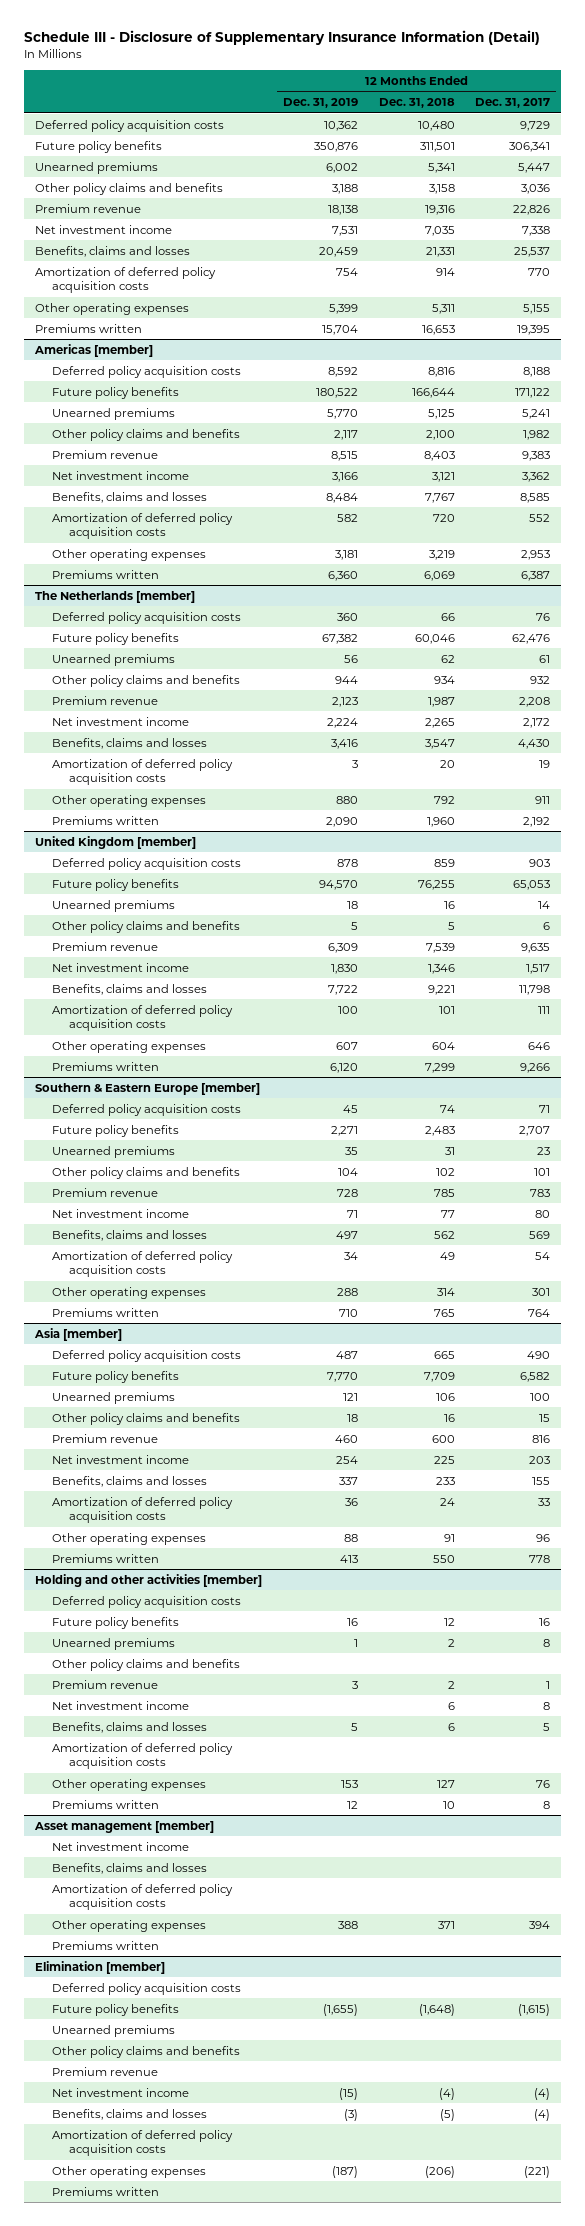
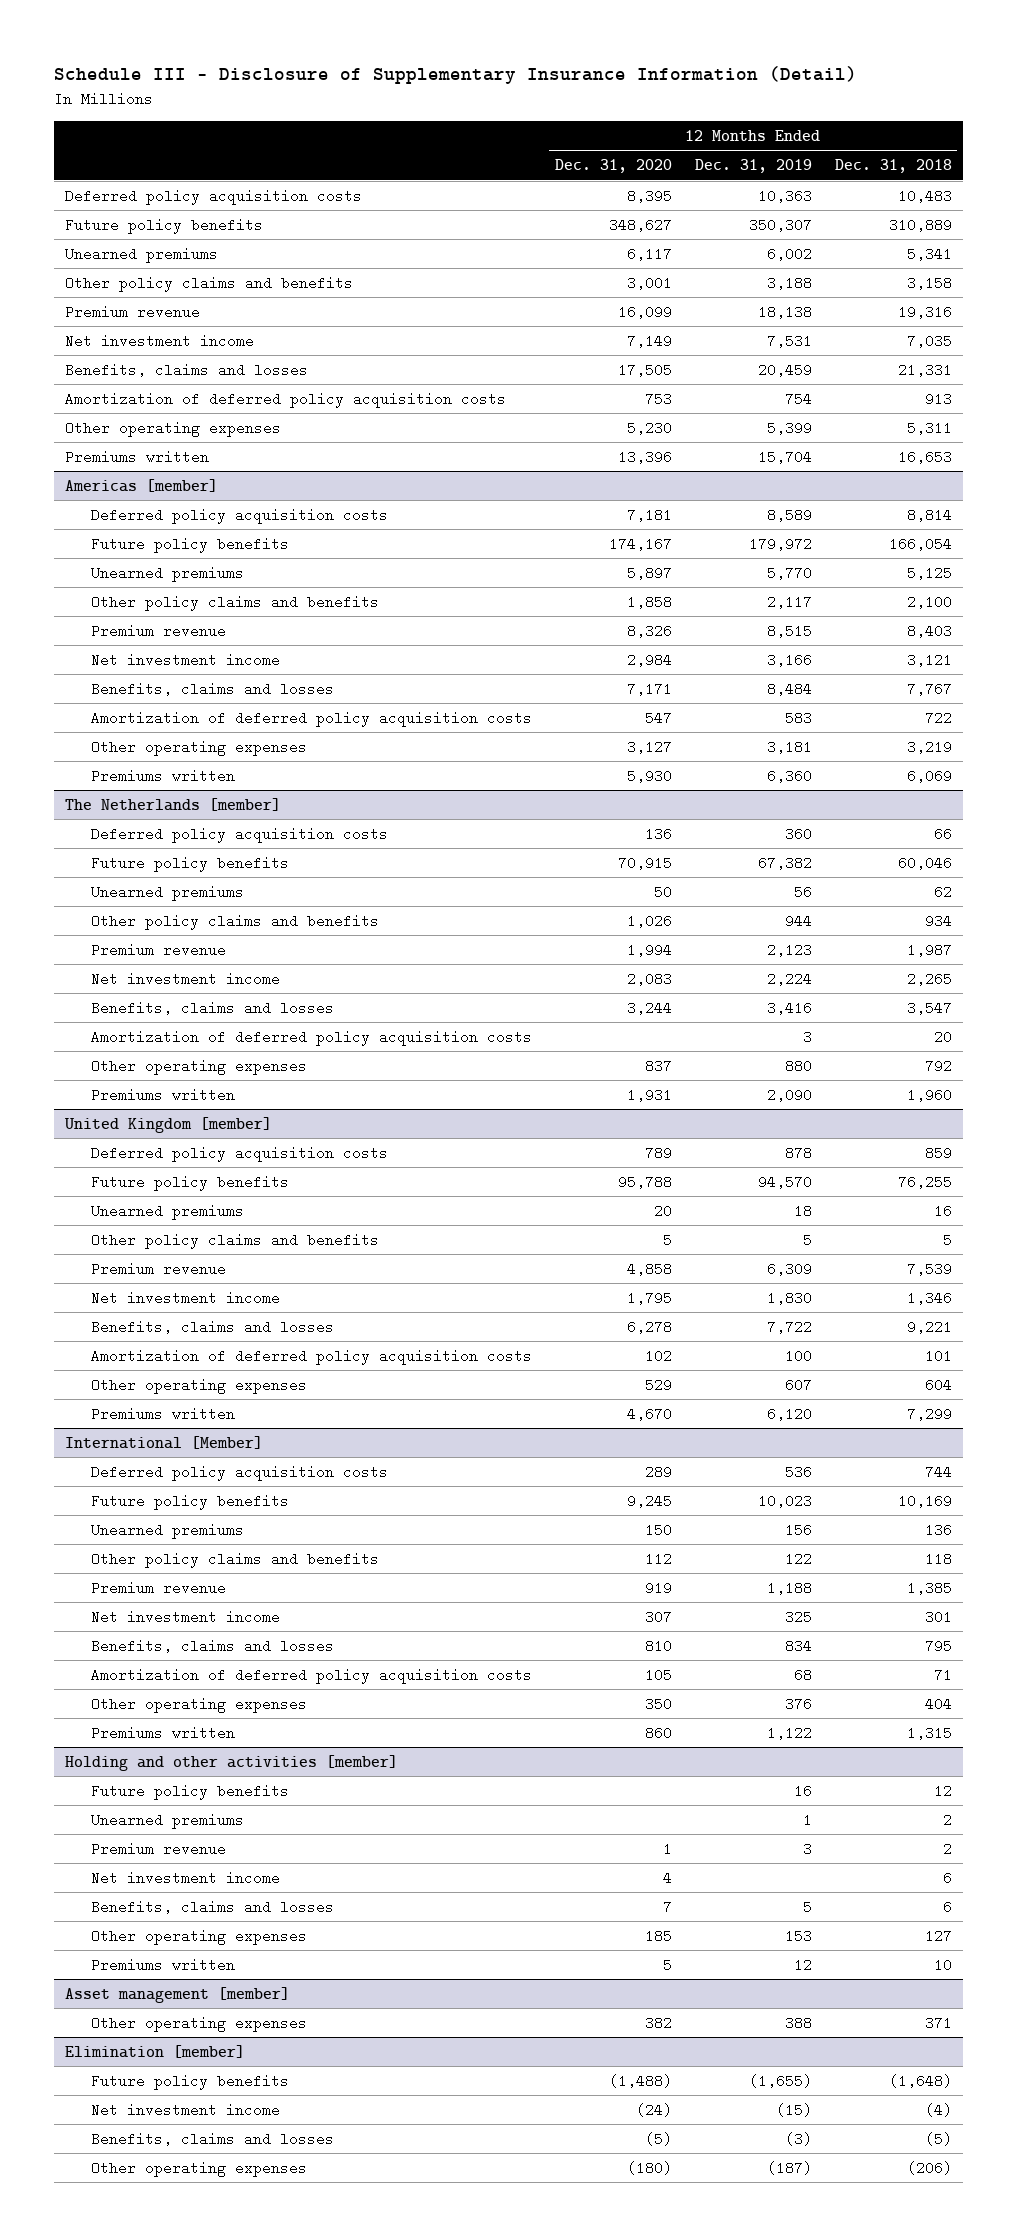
[475,97,551,108] Dec. 31, 2017 -> none
none -> [554,159,672,174] Dec. 31, 2020
[323,120,358,131] 10,362 -> [757,188,812,203] 10,363
[417,120,455,131] 10,480 -> [897,188,952,203] 10,483
[313,141,358,152] 350,876 -> [748,217,812,232] 350,307
[419,141,455,152] 311,501 -> [888,217,952,232] 310,889
[435,267,455,276] 914 -> [924,391,952,406] 913
[327,366,358,377] 8,592 -> [766,507,812,522] 8,589
[427,366,455,377] 8,816 -> [906,507,952,522] 8,814
[315,387,358,398] 180,522 -> [748,536,812,551] 179,972
[411,387,455,398] 166,644 -> [888,536,952,551] 166,054
[336,513,358,522] 582 -> [784,710,812,725] 583
[432,513,455,522] 720 -> [924,710,952,725] 722
[34,1082,260,1095] Southern & Eastern Europe [member] -> none
[33,1327,122,1341] Asia [member] -> none
[51,1349,241,1362] Deferred policy acquisition costs -> none
[51,1370,179,1383] Future policy benefits -> none
[51,1391,175,1404] Unearned premiums -> none
[51,1412,240,1425] Other policy claims and benefits -> none
[51,1433,158,1443] Premium revenue -> none
[51,1454,189,1464] Net investment income -> none
[51,1475,207,1487] Benefits, claims and losses -> none
[51,1496,233,1524] Amortization of deferred policy acquisition costs -> none
[51,1532,206,1545] Other operating expenses -> none
[51,1553,159,1563] Premiums written -> none
none -> [65,1435,264,1449] International [Member]
[342,1104,358,1113] 45 -> [784,1464,812,1479] 536
[439,1104,455,1113] 74 -> [924,1464,952,1479] 744
[330,1125,358,1136] 2,271 -> [757,1493,812,1508] 10,023
[424,1125,455,1136] 2,483 -> [897,1493,952,1508] 10,169
[344,1146,358,1155] 35 -> [784,1522,812,1537] 156
[444,1146,455,1155] 31 -> [924,1522,952,1537] 136
[337,1167,358,1176] 104 -> [784,1551,812,1566] 122
[435,1167,455,1176] 102 -> [924,1551,952,1566] 118
[336,1188,358,1197] 728 -> [766,1580,812,1595] 1,188
[433,1188,455,1197] 785 -> [906,1580,952,1595] 1,385
[346,1209,358,1218] 71 -> [784,1609,812,1624] 325
[440,1209,455,1218] 77 -> [924,1609,952,1624] 301
[335,1230,358,1239] 497 -> [784,1638,812,1653] 834
[433,1230,455,1239] 562 -> [924,1638,952,1653] 795
[343,1251,358,1260] 34 -> [793,1667,812,1682] 68
[439,1251,455,1260] 49 -> [933,1667,952,1682] 71
[336,1287,358,1296] 288 -> [784,1696,812,1711] 376
[436,1287,455,1296] 314 -> [924,1696,952,1711] 404
[338,1308,358,1317] 710 -> [766,1725,812,1740] 1,122
[433,1308,455,1317] 765 -> [906,1725,952,1740] 1,315
[51,1595,241,1608] Deferred policy acquisition costs -> none
[51,1658,240,1671] Other policy claims and benefits -> none
[51,1742,233,1770] Amortization of deferred policy acquisition costs -> none
[51,1841,189,1851] Net investment income -> none
[51,1862,207,1874] Benefits, claims and losses -> none
[51,1883,233,1911] Amortization of deferred policy acquisition costs -> none
[51,1940,159,1950] Premiums written -> none
[51,1982,241,1995] Deferred policy acquisition costs -> none
[51,2024,175,2037] Unearned premiums -> none
[51,2045,240,2058] Other policy claims and benefits -> none
[51,2066,158,2076] Premium revenue -> none
[51,2129,233,2157] Amortization of deferred policy acquisition costs -> none
[51,2186,159,2196] Premiums written -> none

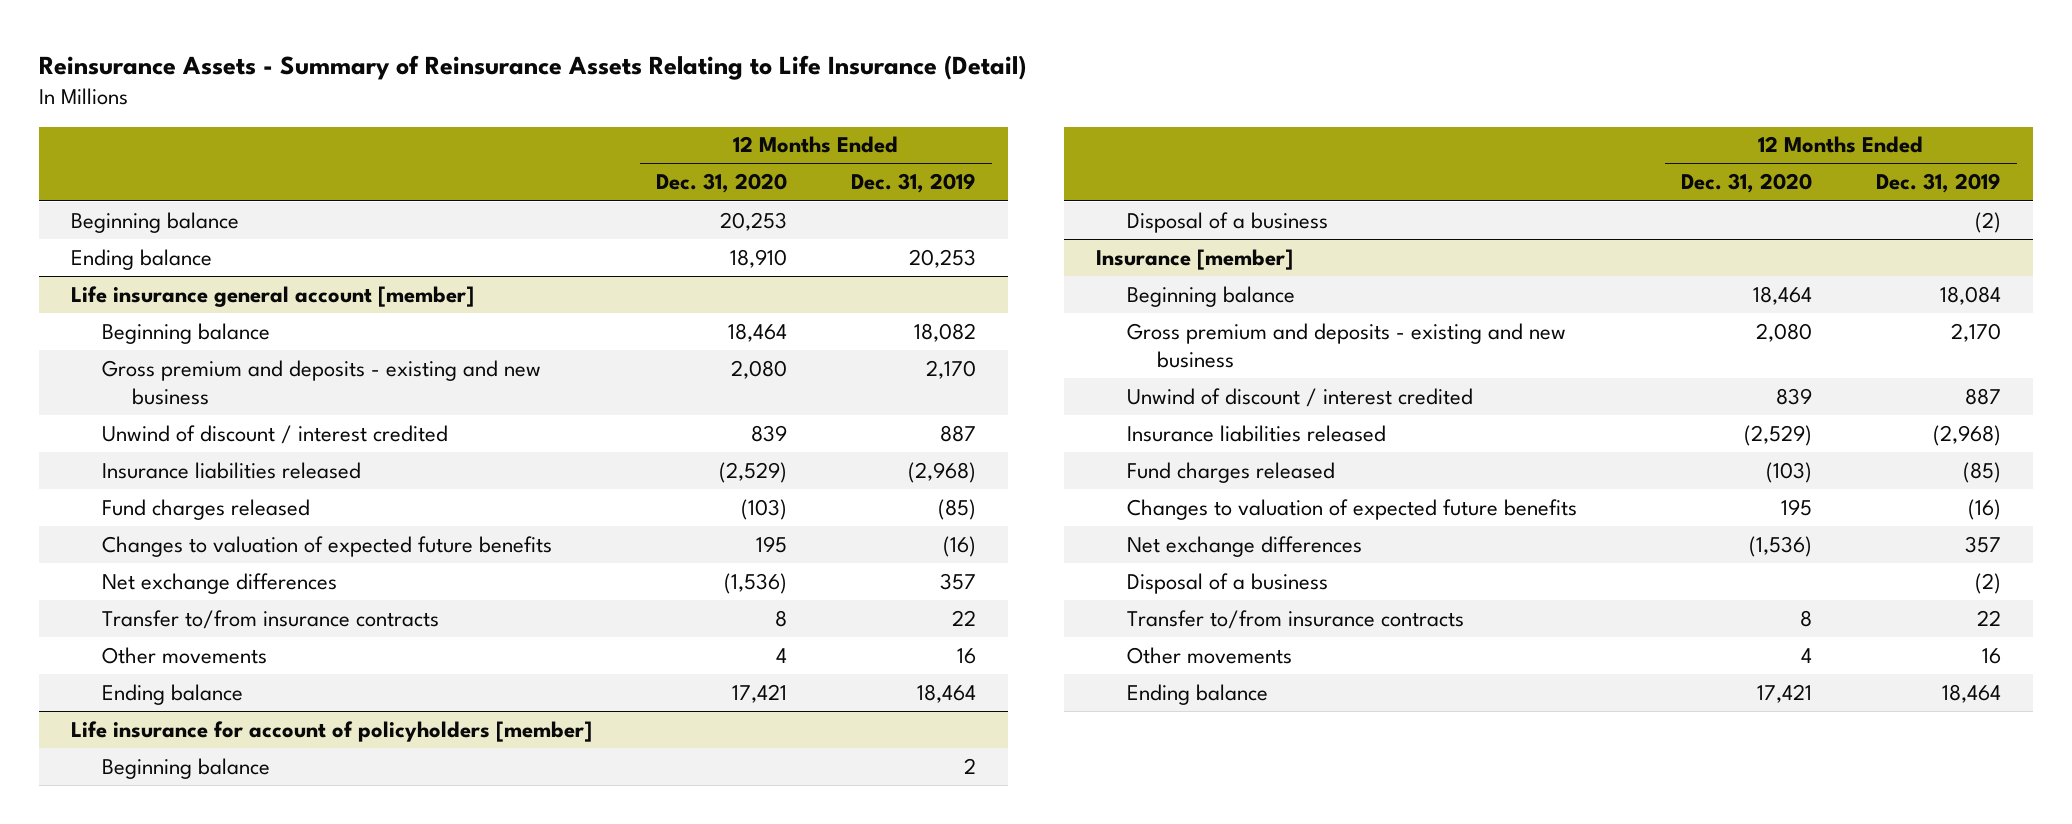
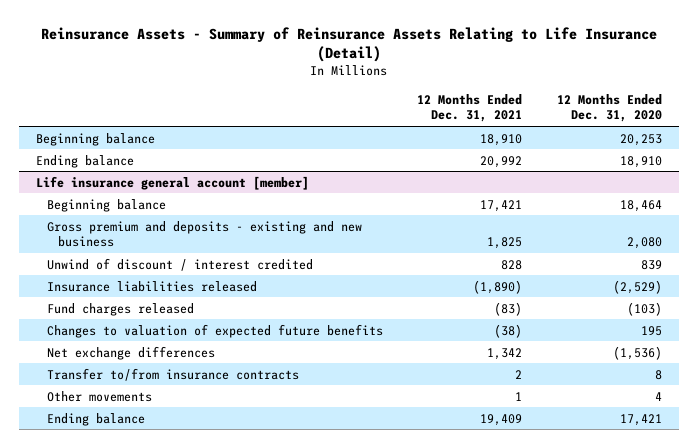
[850,173,976,194] Dec. 31, 2019 -> none
none -> [417,93,523,123] 12 Months Ended Dec. 31, 2021
[70,720,592,742] Life insurance for account of policyholders [member] -> none
[101,757,270,779] Beginning balance -> none
[1126,211,1328,233] Disposal of a business -> none
[1095,248,1293,270] Insurance [member] -> none
[1126,285,1295,307] Beginning balance -> none
[1126,322,1566,369] Gross premium and deposits - existing and new business -> none
[1126,387,1473,407] Unwind of discount / interest credited -> none
[1126,424,1386,442] Insurance liabilities released -> none
[1126,461,1335,483] Fund charges released -> none
[1126,498,1577,520] Changes to valuation of expected future benefits -> none
[1126,535,1362,557] Net exchange differences -> none
[1126,572,1328,594] Disposal of a business -> none
[1126,609,1464,629] Transfer to/from insurance contracts -> none
[1126,646,1292,664] Other movements -> none
[1126,683,1268,705] Ending balance -> none

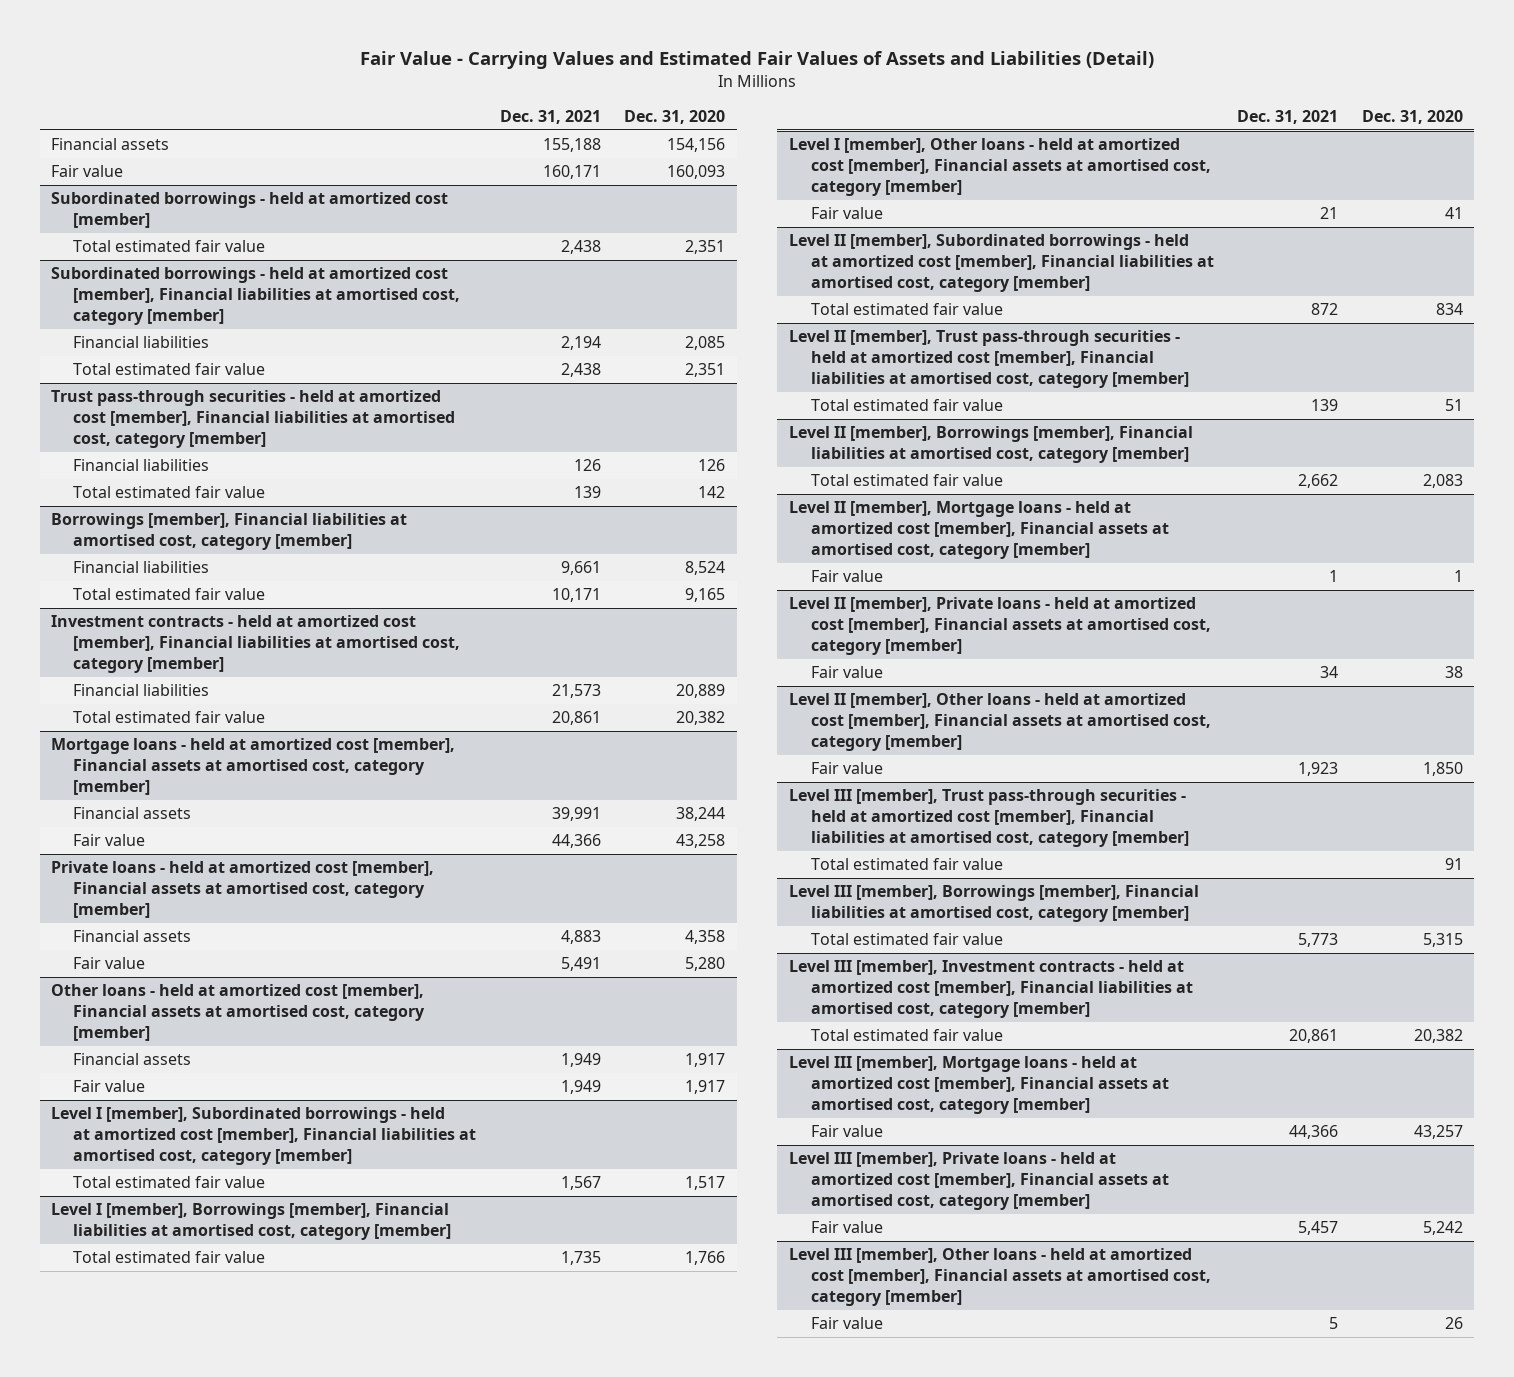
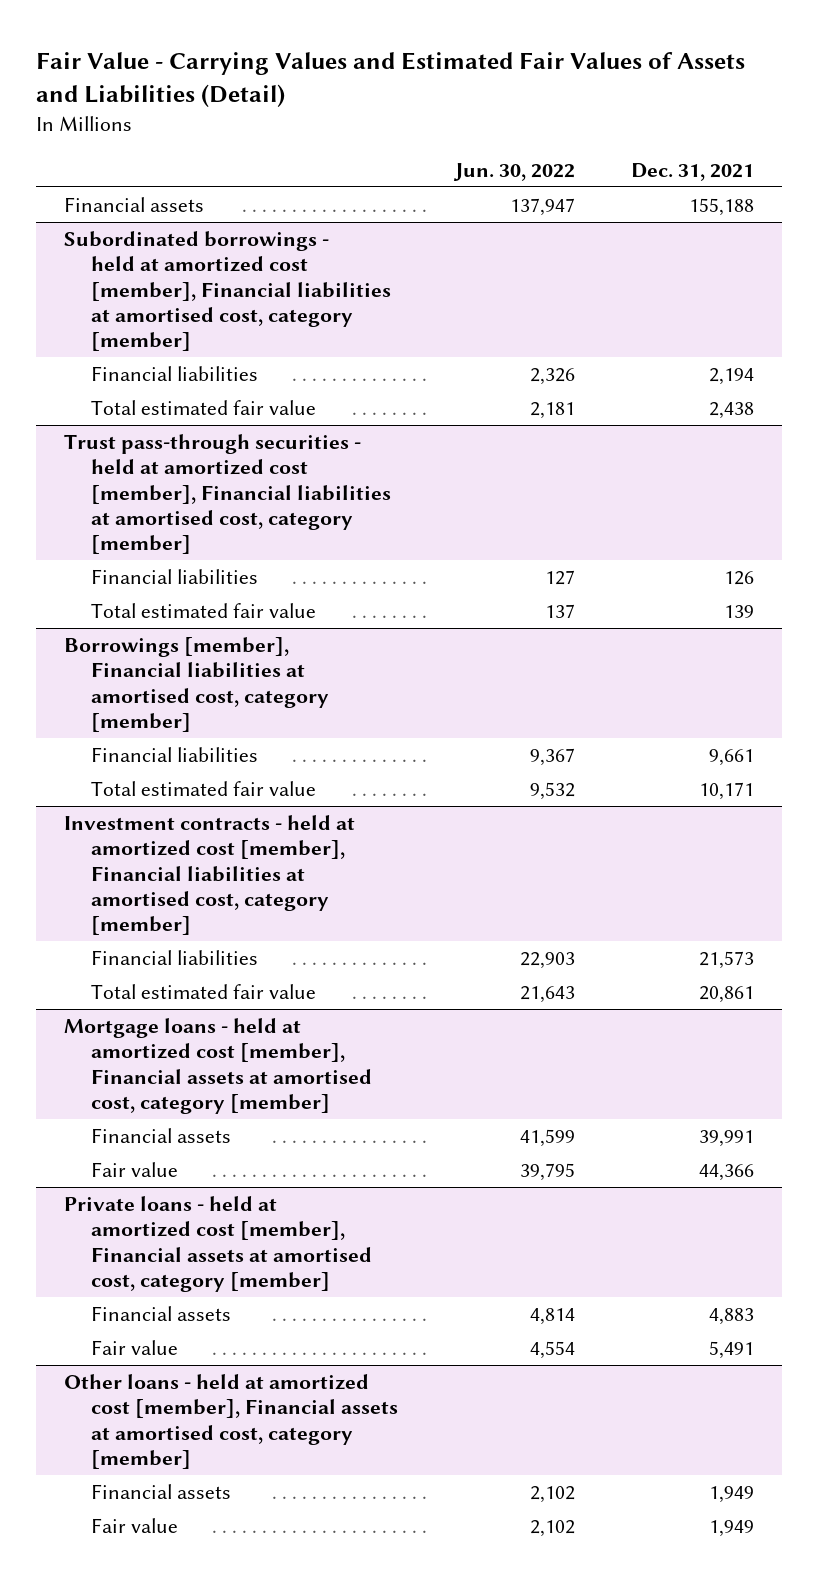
[623,110,725,125] Dec. 31, 2020 -> none
none -> [452,162,575,181] Jun. 30, 2022
[51,165,124,178] Fair value -> none
[51,192,449,229] Subordinated borrowings - held at amortized cost [member] -> none
[73,240,266,253] Total estimated fair value -> none
[51,1107,477,1165] Level I [member], Subordinated borrowings - held at amortized cost [member], Financial liabilities at amortised cost, category [member] -> none
[73,1176,266,1189] Total estimated fair value -> none
[51,1203,452,1241] Level I [member], Borrowings [member], Financial liabilities at amortised cost, category [member] -> none
[73,1251,266,1264] Total estimated fair value -> none
[788,138,1211,196] Level I [member], Other loans - held at amortized cost [member], Financial assets at amortised cost, category [member] -> none
[810,207,883,220] Fair value -> none
[788,234,1214,292] Level II [member], Subordinated borrowings - held at amortized cost [member], Financial liabilities at amortised cost, category [member] -> none
[810,303,1003,316] Total estimated fair value -> none
[788,330,1189,388] Level II [member], Trust pass-through securities - held at amortized cost [member], Financial liabilities at amortised cost, category [member] -> none
[810,399,1003,412] Total estimated fair value -> none
[788,426,1193,464] Level II [member], Borrowings [member], Financial liabilities at amortised cost, category [member] -> none
[810,474,1003,487] Total estimated fair value -> none
[788,501,1169,559] Level II [member], Mortgage loans - held at amortized cost [member], Financial assets at amortised cost, category [member] -> none
[810,570,883,583] Fair value -> none
[788,597,1211,655] Level II [member], Private loans - held at amortized cost [member], Financial assets at amortised cost, category [member] -> none
[810,666,883,679] Fair value -> none
[788,693,1211,751] Level II [member], Other loans - held at amortized cost [member], Financial assets at amortised cost, category [member] -> none
[810,762,883,775] Fair value -> none
[788,789,1189,847] Level III [member], Trust pass-through securities - held at amortized cost [member], Financial liabilities at amortised cost, category [member] -> none
[810,858,1003,871] Total estimated fair value -> none
[788,885,1199,923] Level III [member], Borrowings [member], Financial liabilities at amortised cost, category [member] -> none
[810,933,1003,946] Total estimated fair value -> none
[788,960,1193,1018] Level III [member], Investment contracts - held at amortized cost [member], Financial liabilities at amortised cost, category [member] -> none
[810,1029,1003,1042] Total estimated fair value -> none
[788,1056,1169,1114] Level III [member], Mortgage loans - held at amortized cost [member], Financial assets at amortised cost, category [member] -> none
[810,1125,883,1138] Fair value -> none
[788,1152,1169,1210] Level III [member], Private loans - held at amortized cost [member], Financial assets at amortised cost, category [member] -> none
[810,1221,883,1234] Fair value -> none
[788,1248,1211,1306] Level III [member], Other loans - held at amortized cost [member], Financial assets at amortised cost, category [member] -> none
[810,1317,883,1330] Fair value -> none

